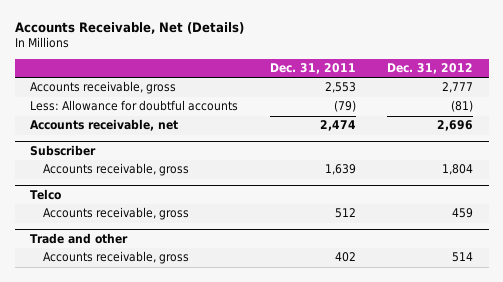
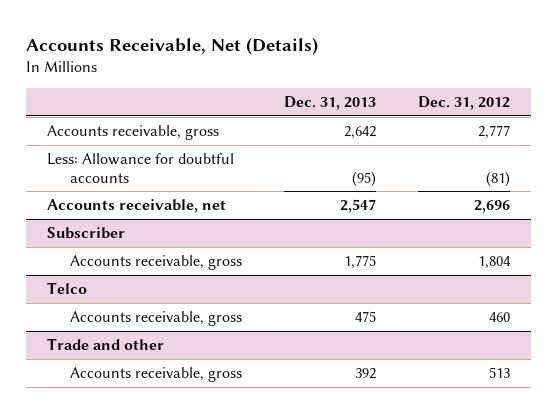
[269,63,356,75] Dec. 31, 2011 -> none
none -> [284,96,377,111] Dec. 31, 2013
[451,208,473,219] 459 -> [489,311,511,322] 460
[451,252,473,263] 514 -> [489,366,511,378] 513

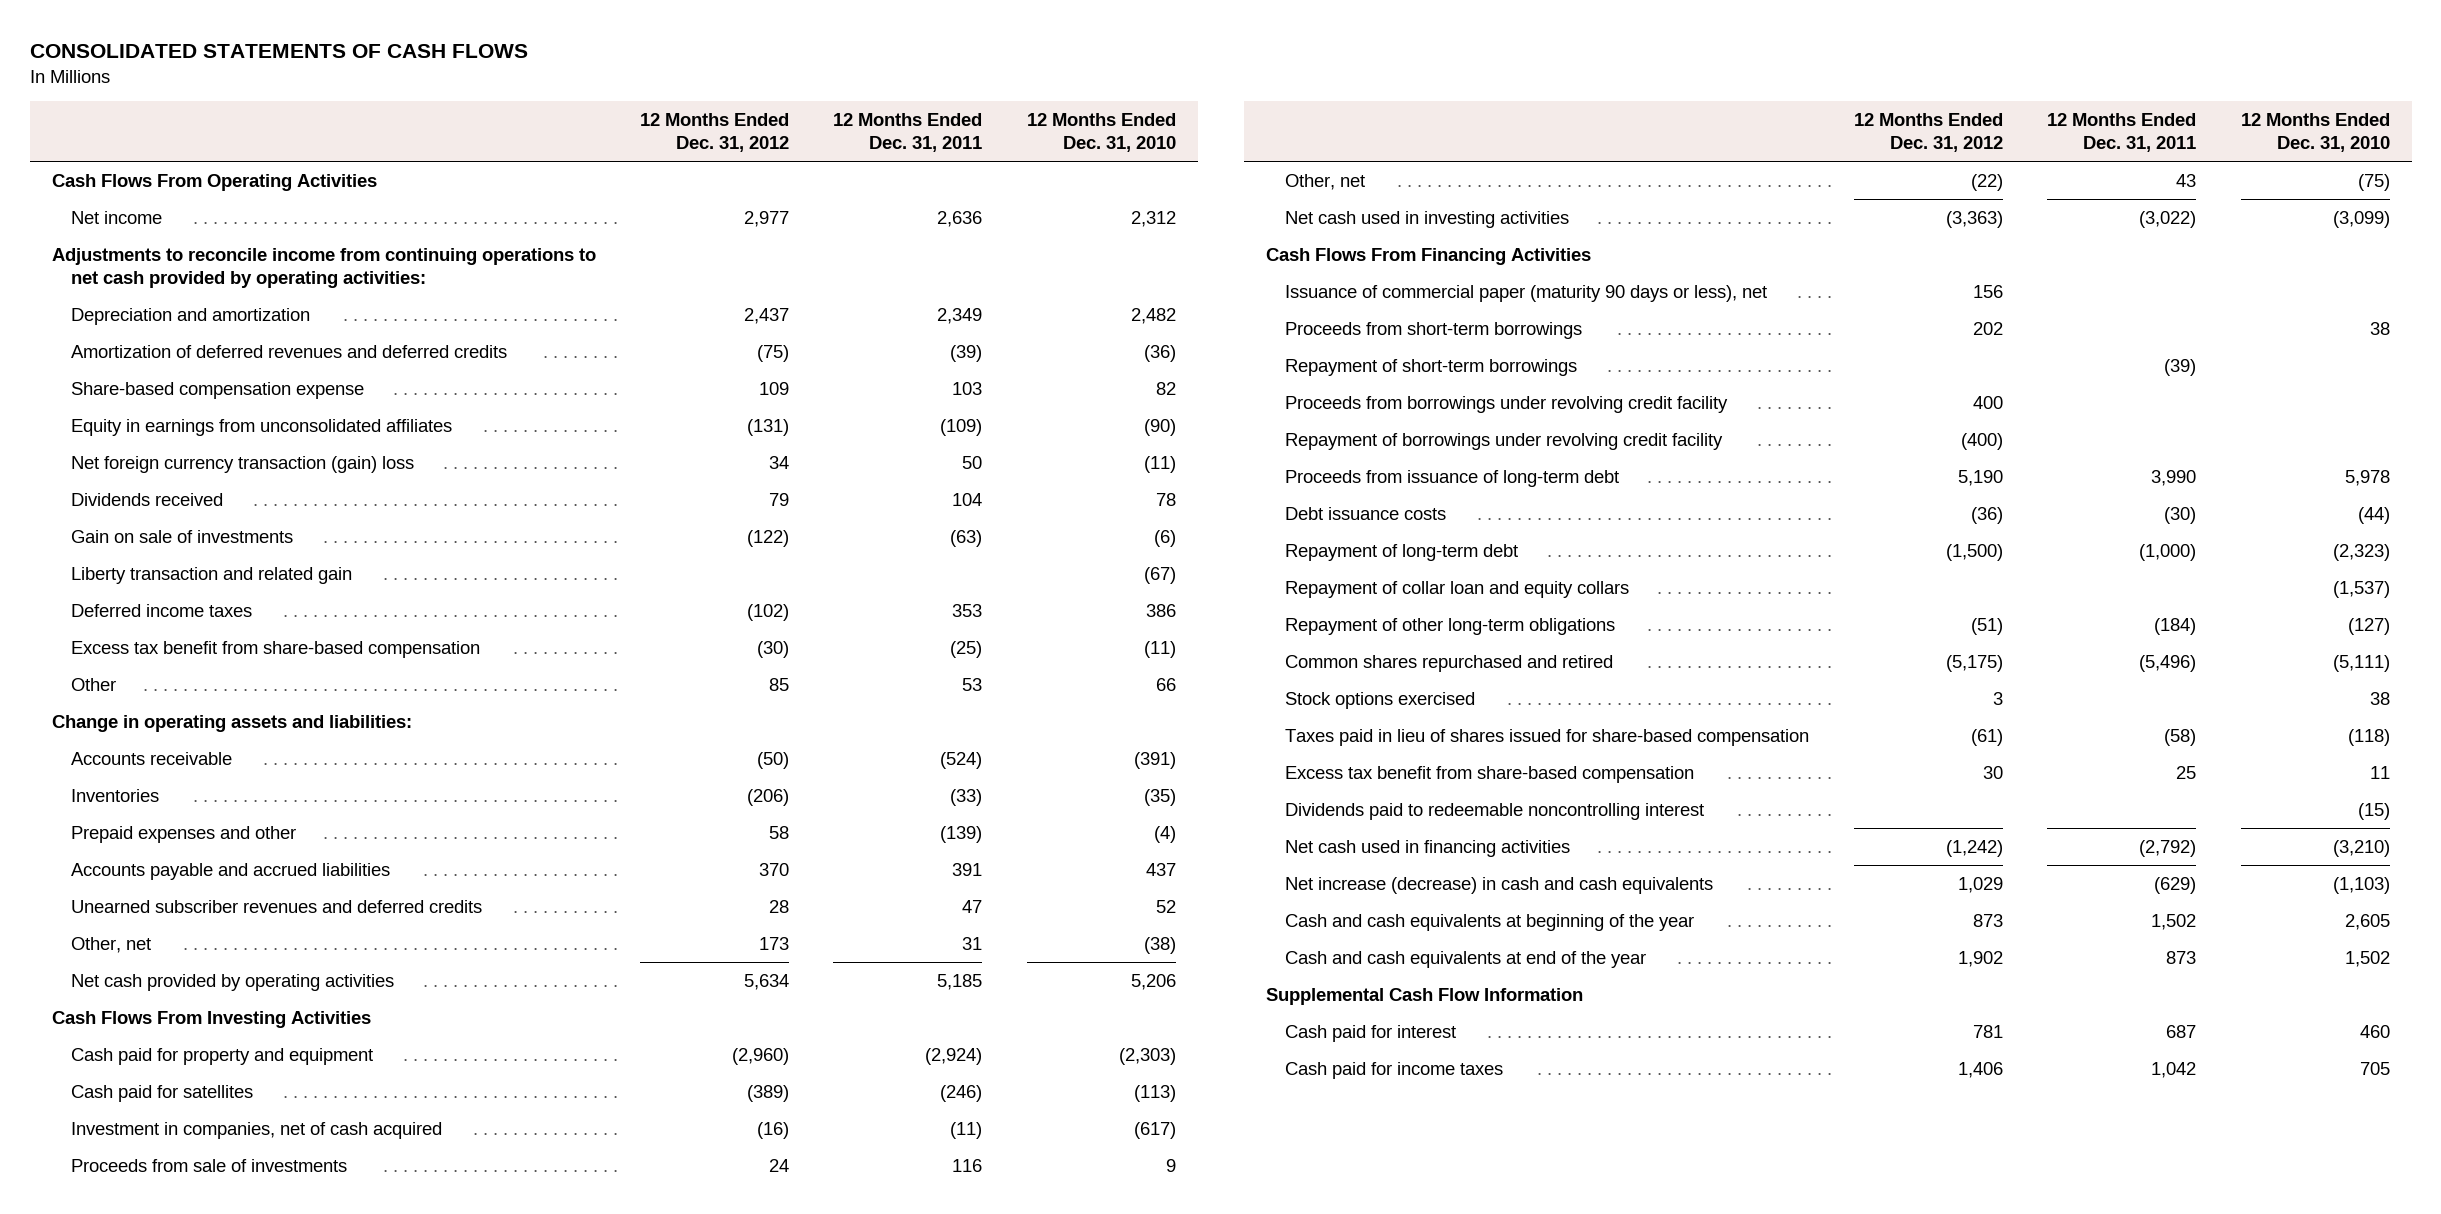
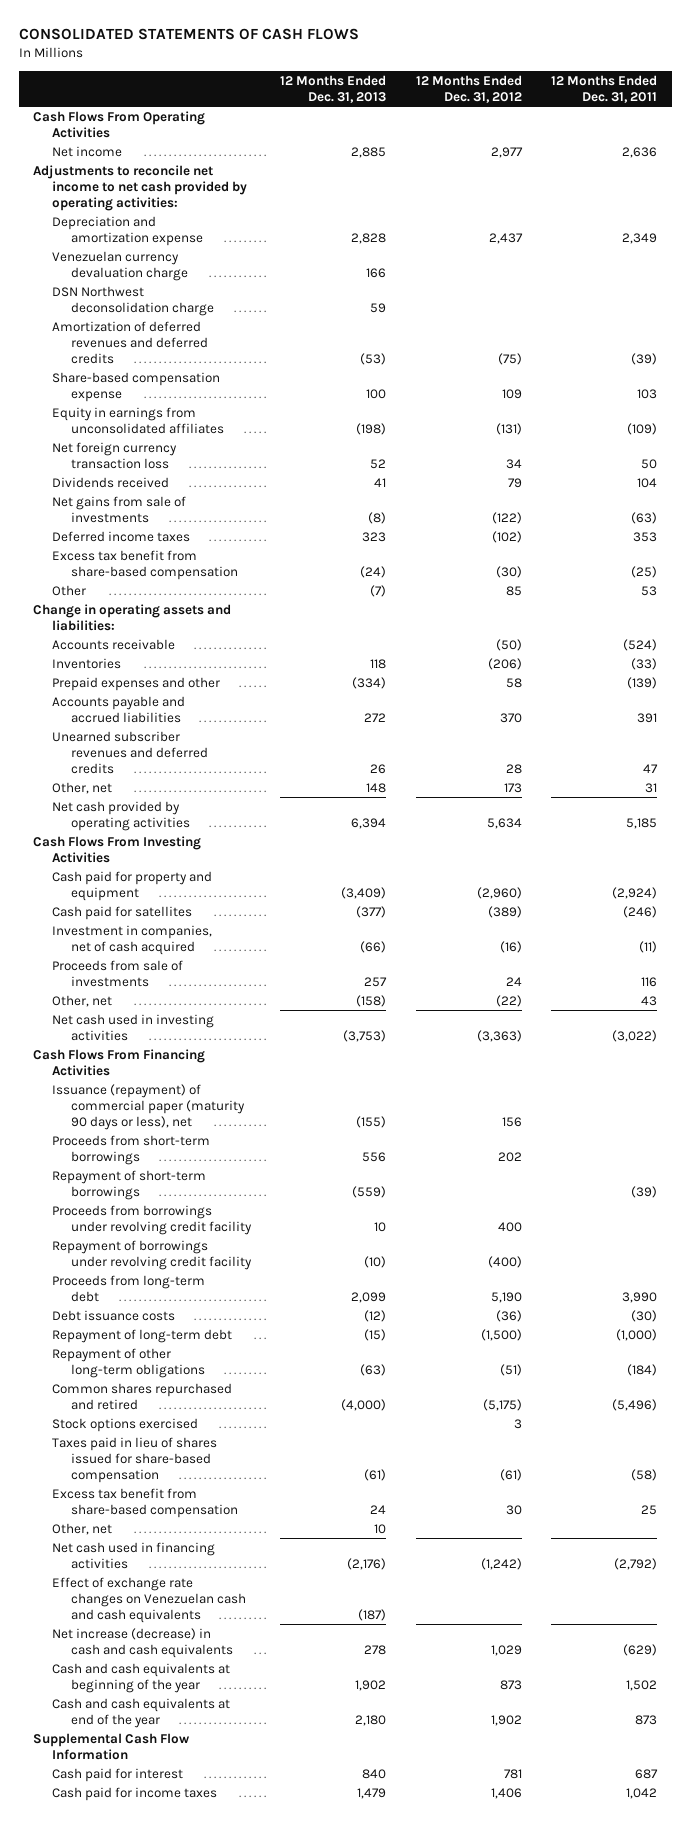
[1026,112,1176,153] 12 Months Ended Dec. 31, 2010 -> none
none -> [280,74,387,103] 12 Months Ended Dec. 31, 2013
[51,247,596,289] Adjustments to reconcile income from continuing operations to net cash provided by operating activities: -> [33,164,248,211] Adjustments to reconcile net income to net cash provided by operating activities:
[70,307,310,325] Depreciation and amortization -> [52,215,203,246] Depreciation and amortization expense
none -> [52,250,188,281] Venezuelan currency devaluation charge
none -> [52,285,214,316] DSN Northwest deconsolidation charge
[70,455,414,473] Net foreign currency transaction (gain) loss -> [52,441,178,469] Net foreign currency transaction loss
[70,566,352,584] Liberty transaction and related gain -> none
[70,529,293,543] Gain on sale of investments -> [52,495,187,523] Net gains from sale of investments
[1284,284,1767,302] Issuance of commercial paper (maturity 90 days or less), net -> [52,1083,245,1130] Issuance (repayment) of commercial paper (maturity 90 days or less), net
[1284,469,1619,487] Proceeds from issuance of long-term debt -> [52,1274,206,1302] Proceeds from long-term debt
[1284,580,1629,598] Repayment of collar loan and equity collars -> none
[1284,802,1704,820] Dividends paid to redeemable noncontrolling interest -> none
none -> [52,1522,113,1535] Other, net
none -> [52,1576,246,1623] Effect of exchange rate changes on Venezuelan cash and cash equivalents

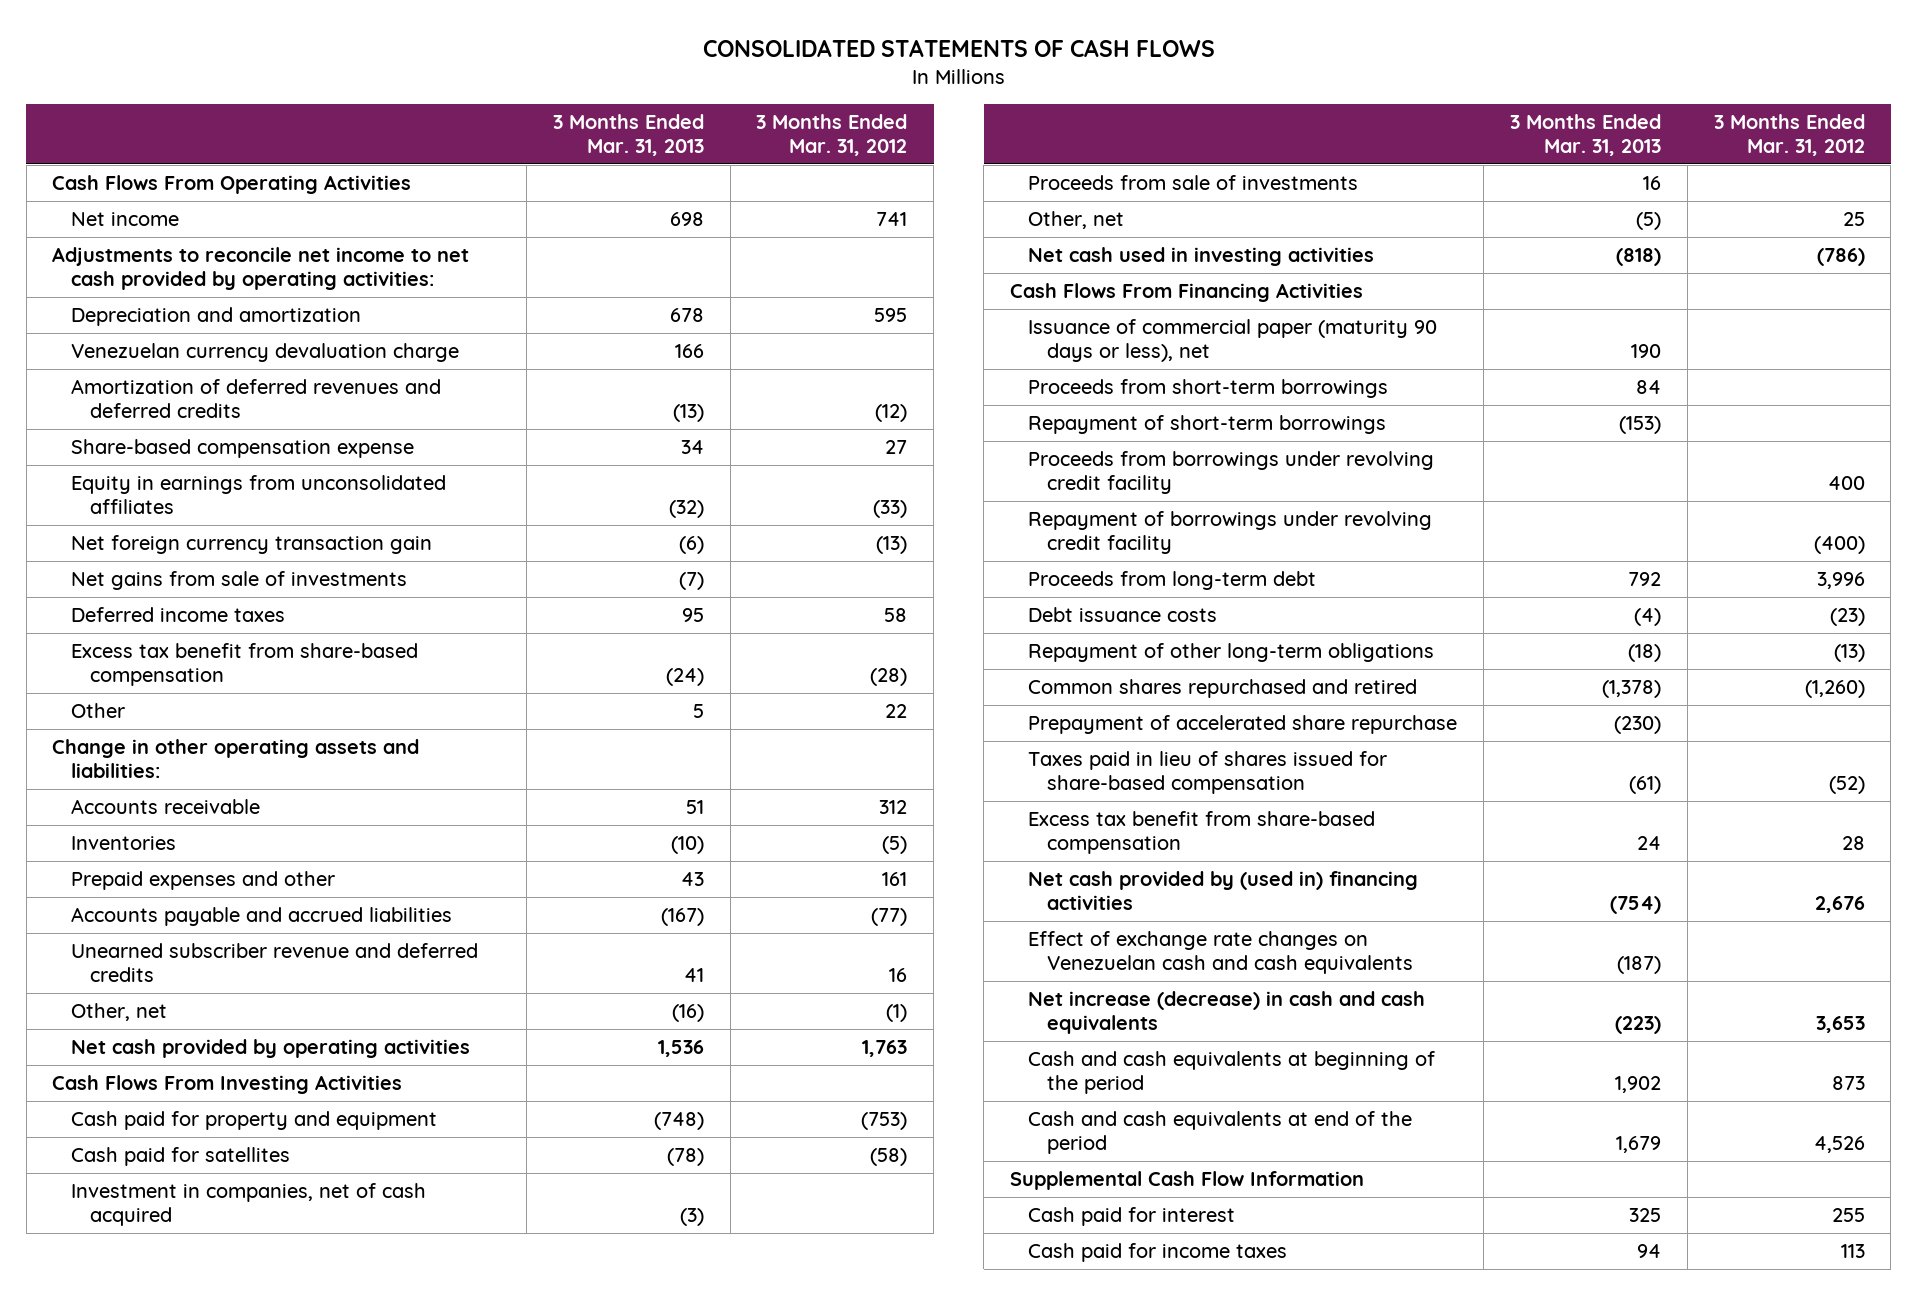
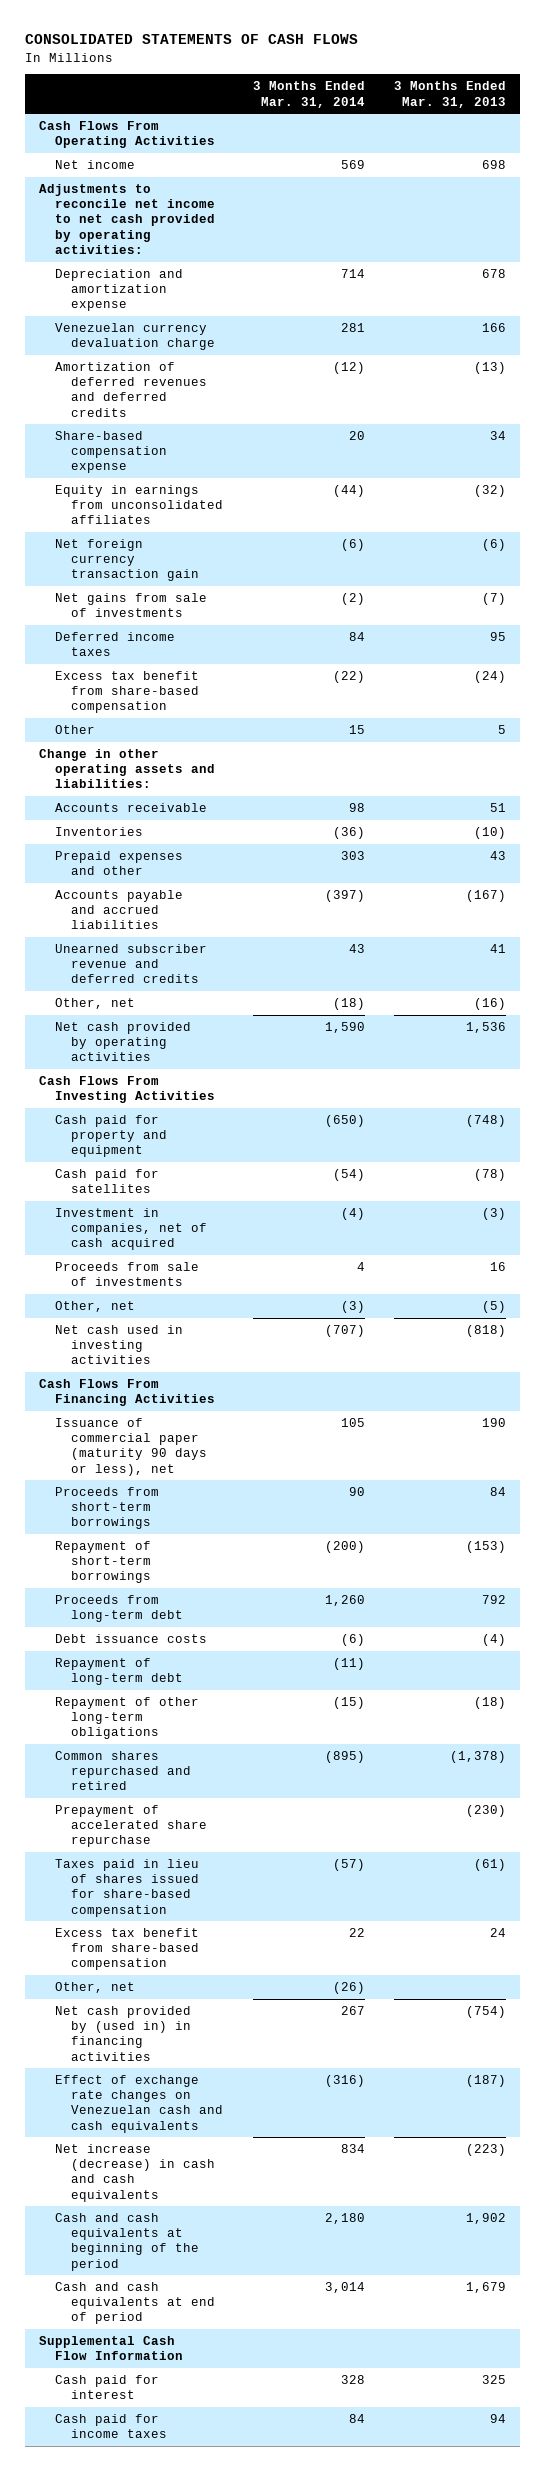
[756,114,908,156] 3 Months Ended Mar. 31, 2012 -> none
none -> [252,81,365,108] 3 Months Ended Mar. 31, 2014
[71,307,362,327] Depreciation and amortization -> [55,269,184,312] Depreciation and amortization expense
[1028,451,1435,494] Proceeds from borrowings under revolving credit facility -> none
[1028,511,1433,554] Repayment of borrowings under revolving credit facility -> none
none -> [55,1658,184,1686] Repayment of long-term debt
none -> [55,1982,136,1994] Other, net
[1028,871,1419,910] Net cash provided by (used in) financing activities -> [55,2006,192,2061] Net cash provided by (used in) in financing activities
[1028,1111,1413,1154] Cash and cash equivalents at end of the period -> [55,2282,216,2325] Cash and cash equivalents at end of period

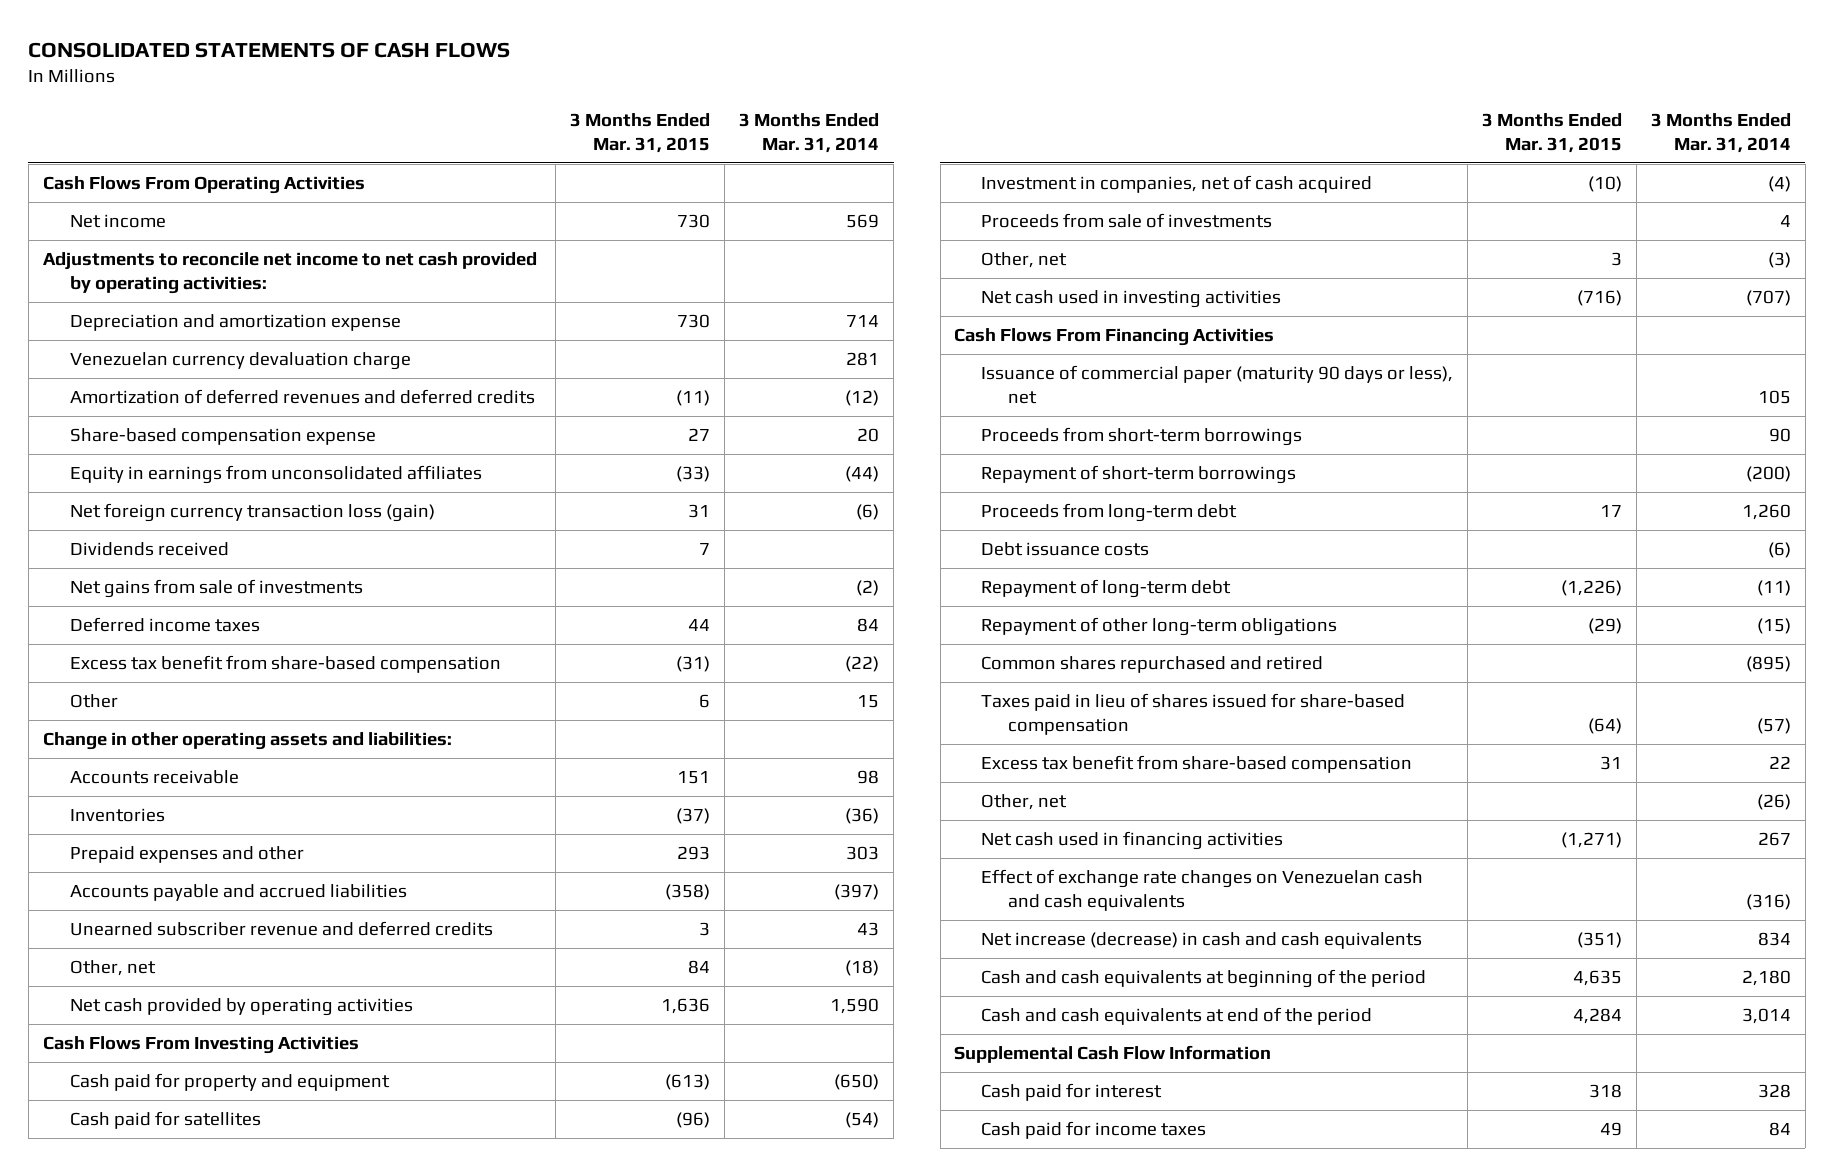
[393,81,506,108] 3 Months Ended Mar. 31, 2013 -> none
none -> [570,112,711,153] 3 Months Ended Mar. 31, 2015
[55,539,200,582] Net foreign currency transaction gain -> [69,503,435,523] Net foreign currency transaction loss (gain)
none -> [69,542,229,557] Dividends received
[55,1805,208,1848] Prepayment of accelerated share repurchase -> none
[55,2006,192,2061] Net cash provided by (used in) in financing activities -> [981,831,1284,851] Net cash used in financing activities
[55,2282,216,2325] Cash and cash equivalents at end of period -> [981,1007,1373,1026] Cash and cash equivalents at end of the period

